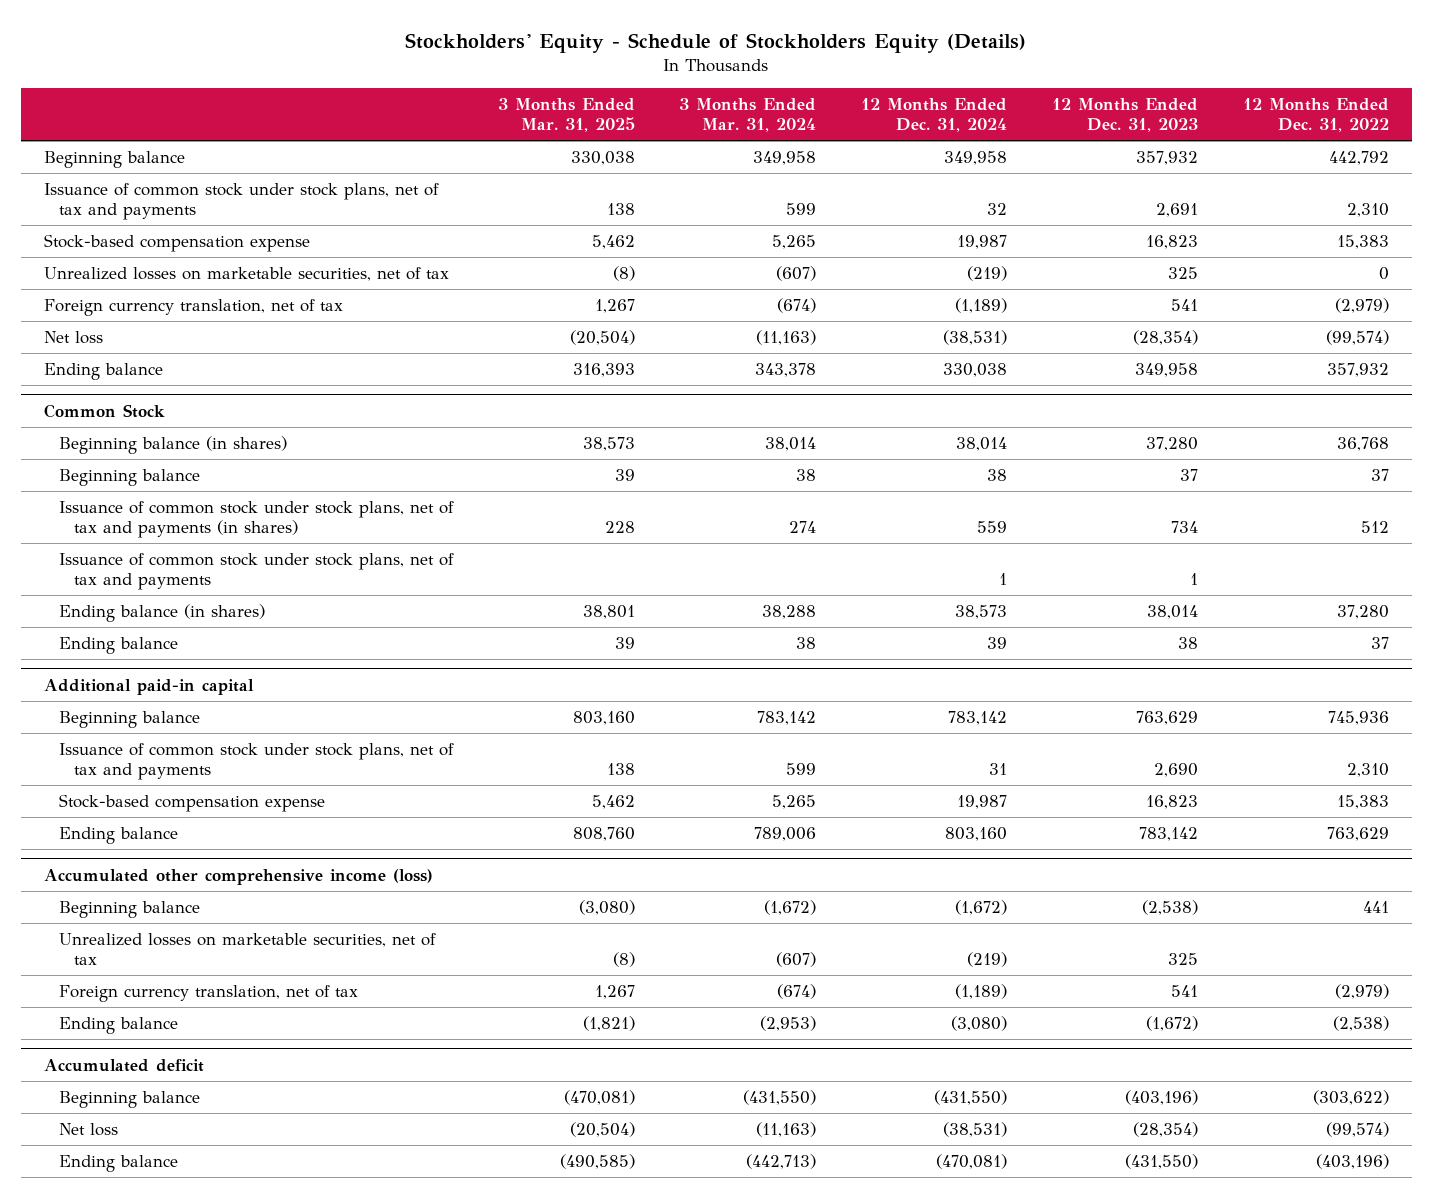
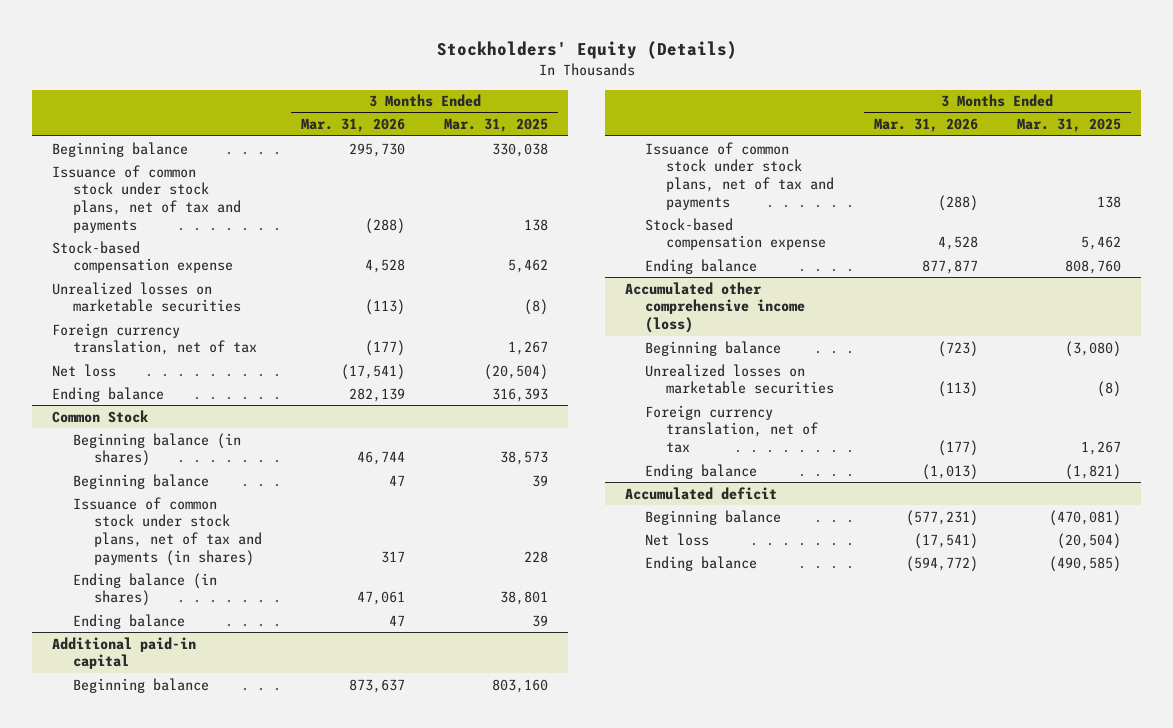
[405,32,1027,53] Stockholders' Equity - Schedule of Stockholders Equity (Details) -> [436,41,737,60] Stockholders' Equity (Details)
[679,98,817,133] 3 Months Ended Mar. 31, 2024 -> none
[861,98,1008,133] 12 Months Ended Dec. 31, 2024 -> none
[1052,98,1199,133] 12 Months Ended Dec. 31, 2023 -> none
[1243,98,1390,133] 12 Months Ended Dec. 31, 2022 -> none
none -> [300,118,405,133] Mar. 31, 2026
[43,267,449,282] Unrealized losses on marketable securities, net of tax -> [52,281,241,313] Unrealized losses on marketable securities
[58,553,454,590] Issuance of common stock under stock plans, net of tax and payments -> none
[58,933,436,965] Unrealized losses on marketable securities, net of tax -> [645,363,835,395] Unrealized losses on marketable securities

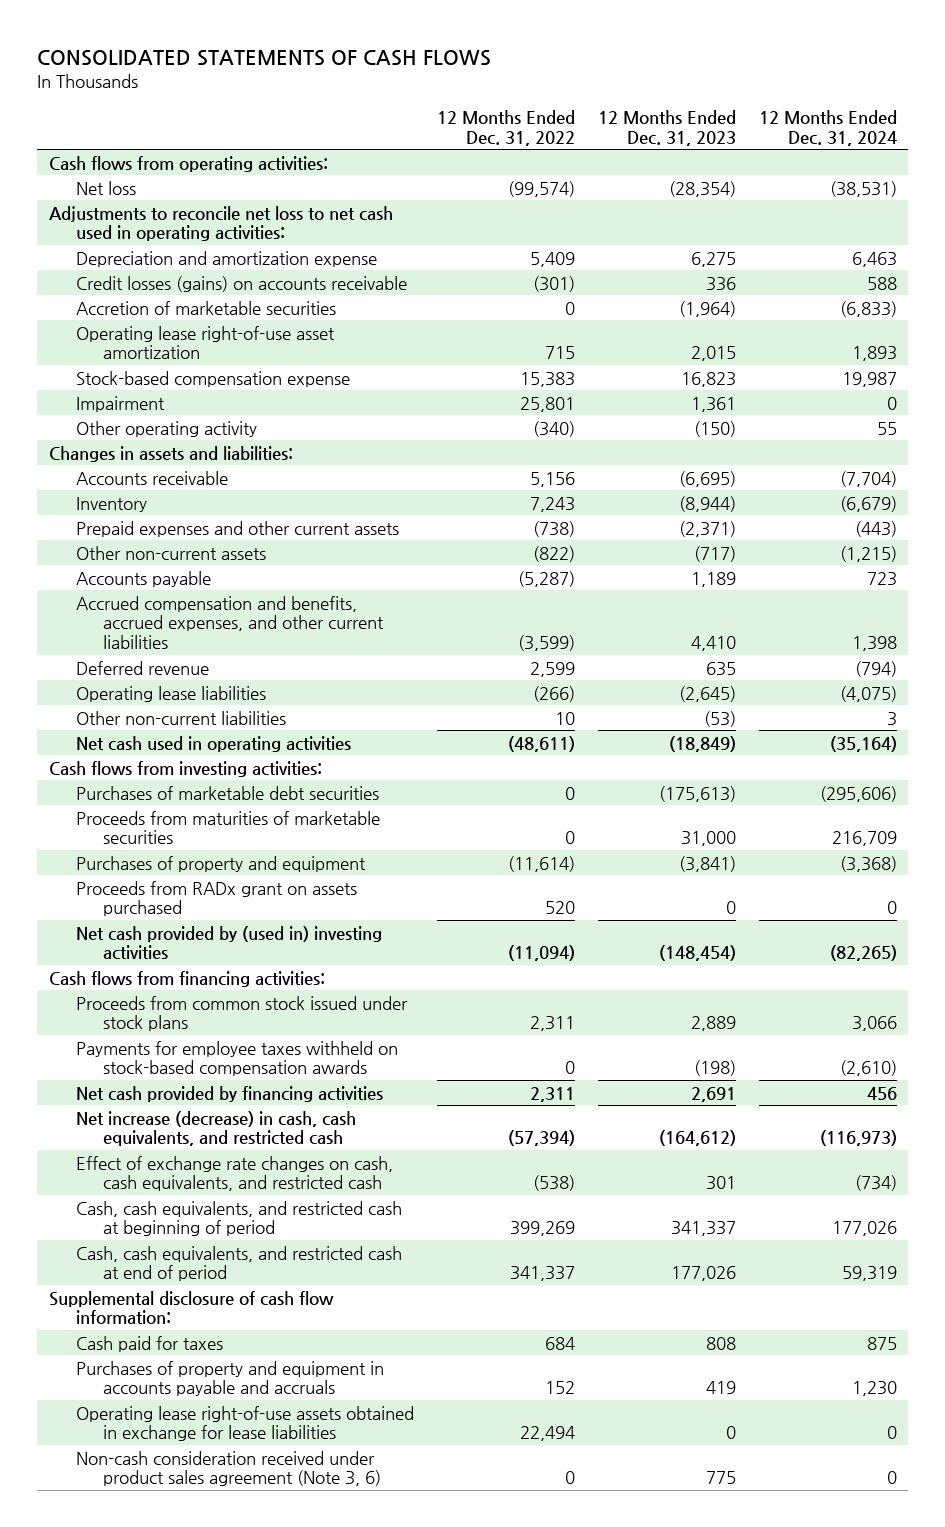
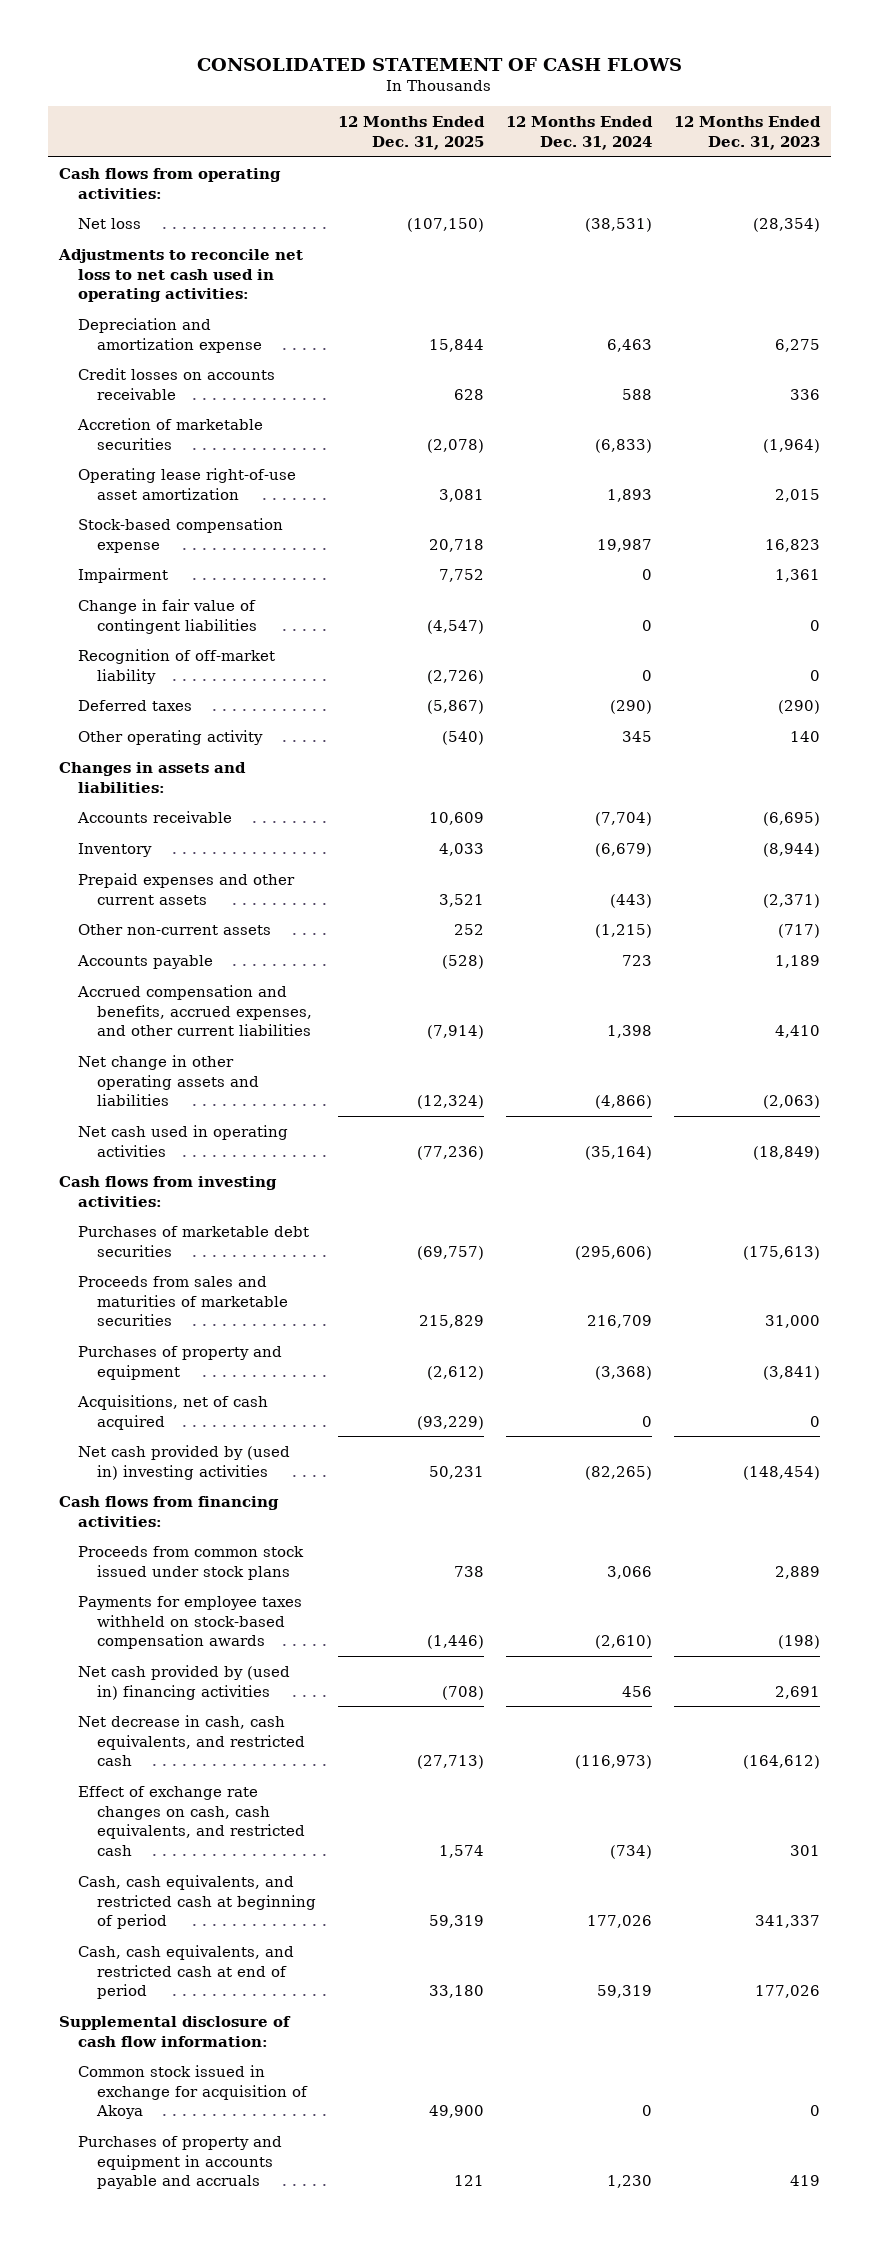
[37,49,492,66] CONSOLIDATED STATEMENTS OF CASH FLOWS -> [197,57,683,71] CONSOLIDATED STATEMENT OF CASH FLOWS
[436,109,575,146] 12 Months Ended Dec. 31, 2022 -> none
none -> [337,116,485,150] 12 Months Ended Dec. 31, 2025
[75,275,407,292] Credit losses (gains) on accounts receivable -> [77,367,275,400] Credit losses on accounts receivable
none -> [77,598,257,634] Change in fair value of contingent liabilities
none -> [77,648,275,684] Recognition of off-market liability
none -> [77,699,192,711] Deferred taxes
[693,420,736,437] (150) -> [789,730,820,742] 140
[876,421,897,435] 55 -> [621,730,652,742] 345
[75,660,209,675] Deferred revenue -> none
[75,685,266,702] Operating lease liabilities -> none
[75,710,286,725] Other non-current liabilities -> none
none -> [77,1054,259,1107] Net change in other operating assets and liabilities
[75,810,380,845] Proceeds from maturities of marketable securities -> [77,1275,288,1327] Proceeds from sales and maturities of marketable securities
[75,880,357,917] Proceeds from RADx grant on assets purchased -> none
none -> [76,1394,268,1430] Acquisitions, net of cash acquired
[75,1085,383,1102] Net cash provided by financing activities -> [77,1664,290,1700] Net cash provided by (used in) financing activities
[75,1110,356,1147] Net increase (decrease) in cash, cash equivalents, and restricted cash -> [77,1714,305,1767] Net decrease in cash, cash equivalents, and restricted cash
[75,1335,223,1352] Cash paid for taxes -> none
none -> [77,2064,308,2120] Common stock issued in exchange for acquisition of Akoya
[75,1405,414,1442] Operating lease right-of-use assets obtained in exchange for lease liabilities -> none
[75,1450,381,1487] Non-cash consideration received under product sales agreement (Note 3, 6) -> none

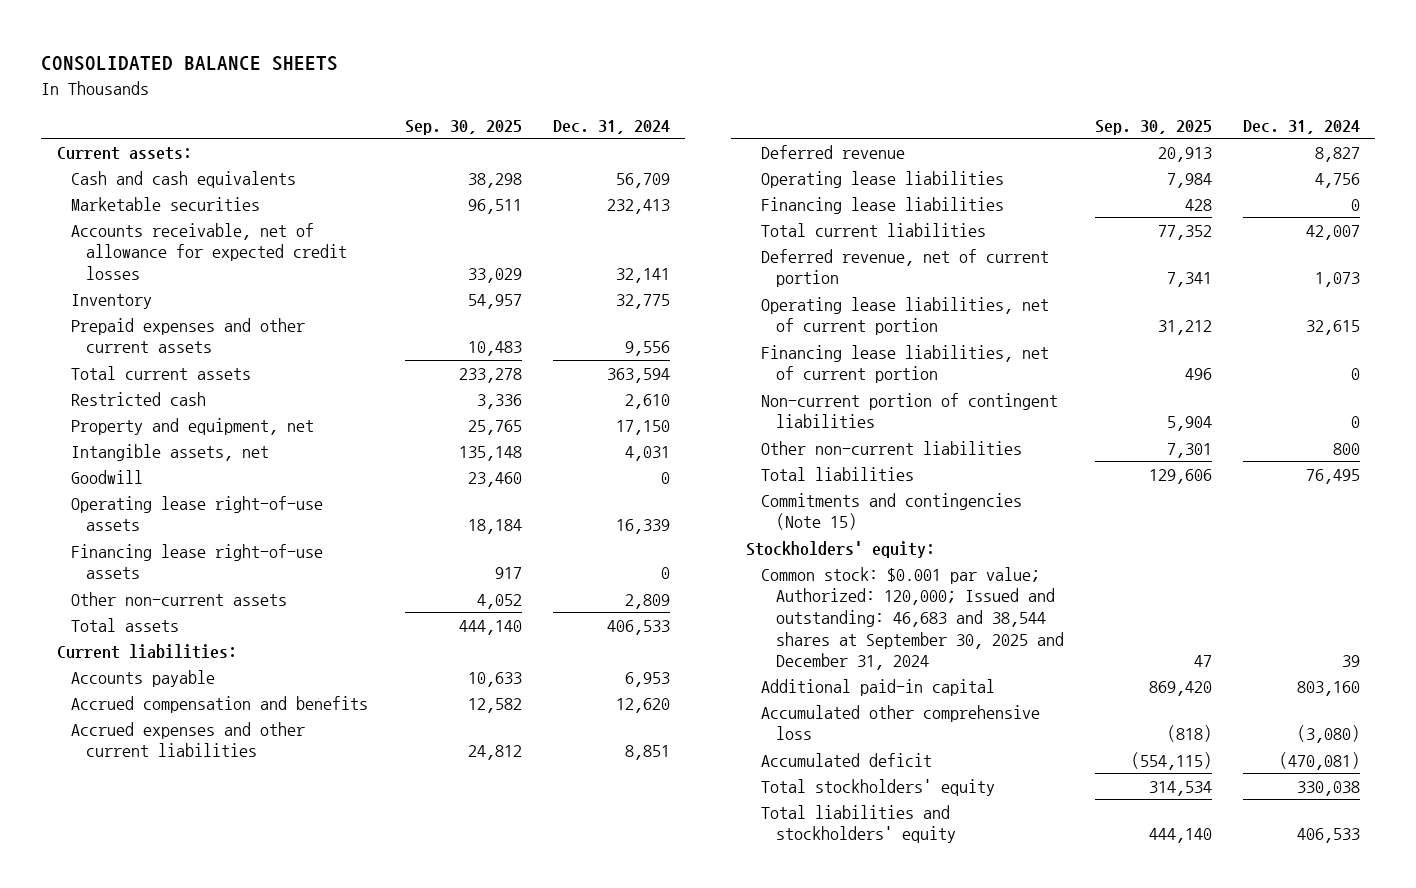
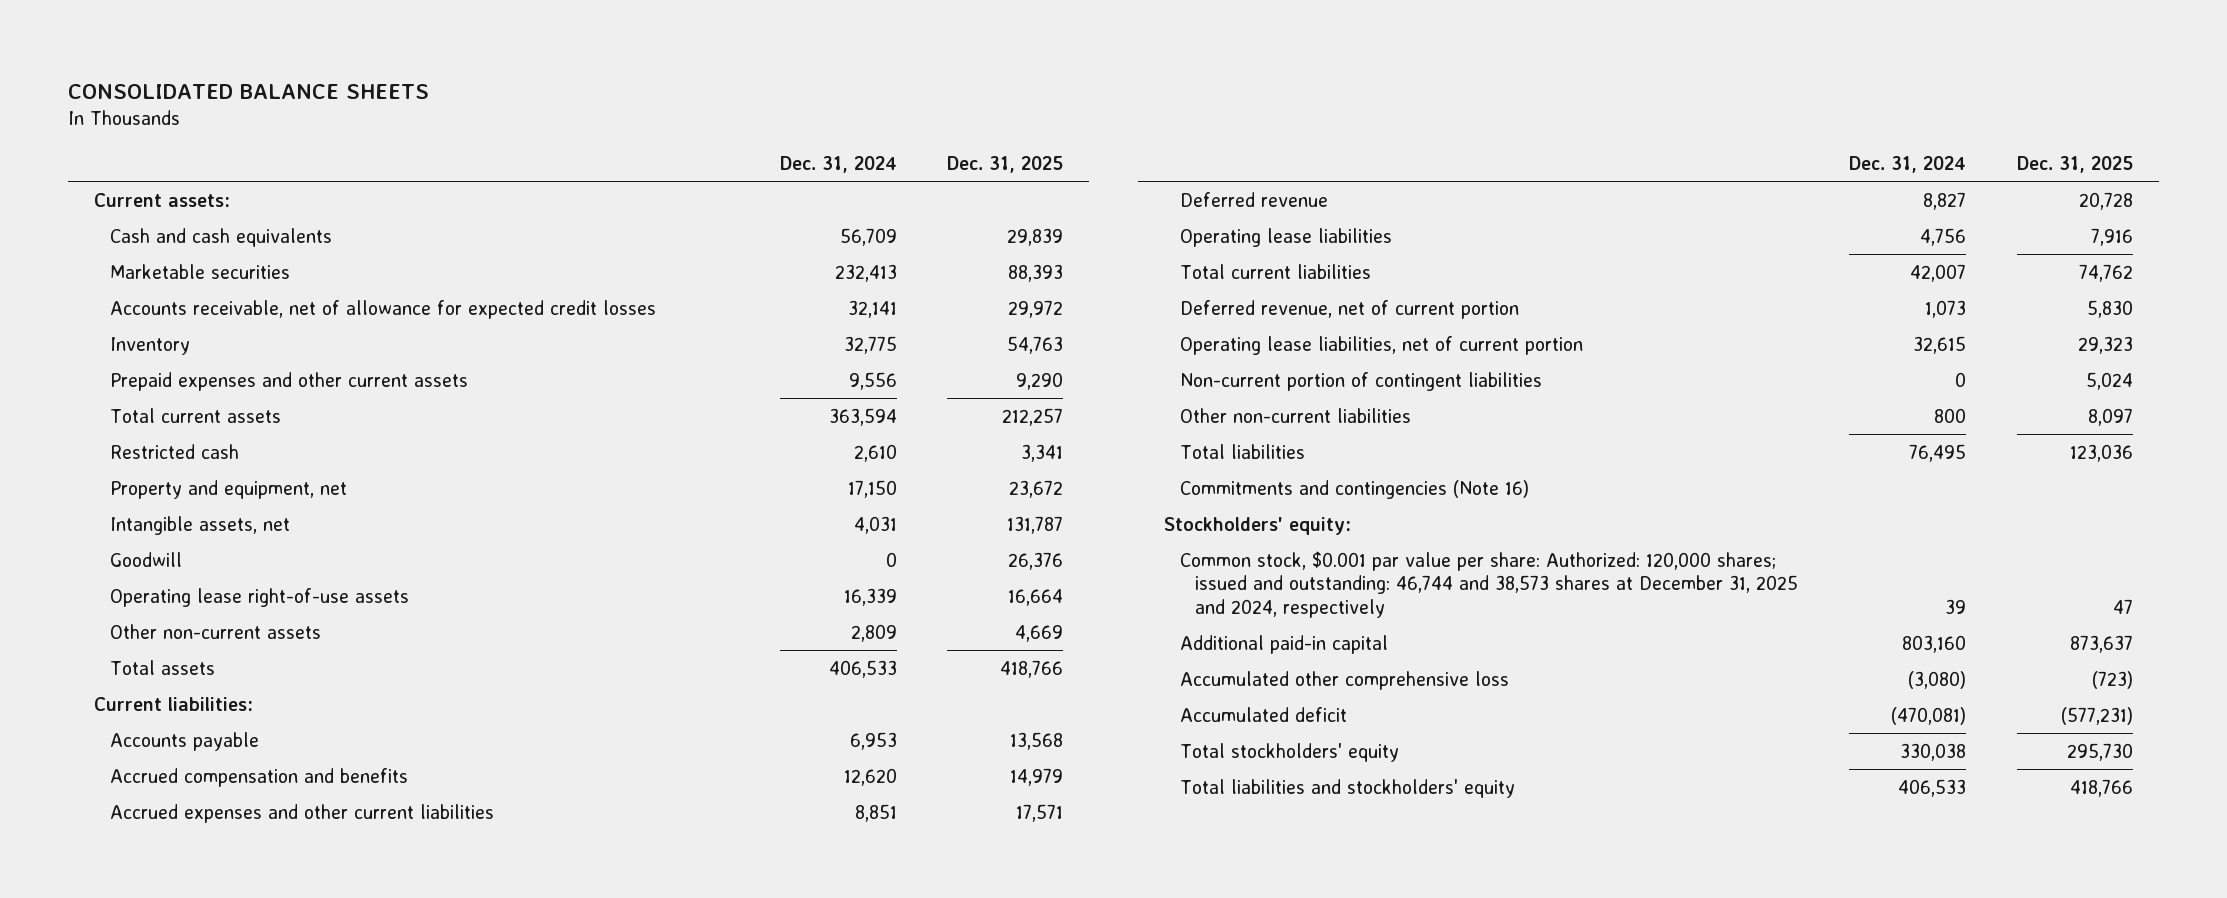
[404,119,522,135] Sep. 30, 2025 -> none
none -> [947,155,1064,173] Dec. 31, 2025
[71,543,324,580] Financing lease right-of-use assets -> none
[761,196,1005,214] Financing lease liabilities -> none
[761,344,1050,384] Financing lease liabilities, net of current portion -> none
[761,492,1023,531] Commitments and contingencies (Note 15) -> [1179,479,1529,499] Commitments and contingencies (Note 16)
[761,566,1064,671] Common stock: $0.001 par value; Authorized: 120,000; Issued and outstanding: 46,683 and 38,544 shares at September 30, 2025 and December 31, 2024 -> [1179,550,1799,618] Common stock, $0.001 par value per share: Authorized: 120,000 shares; issued and outstanding: 46,744 and 38,573 shares at December 31, 2025 and 2024, respectively

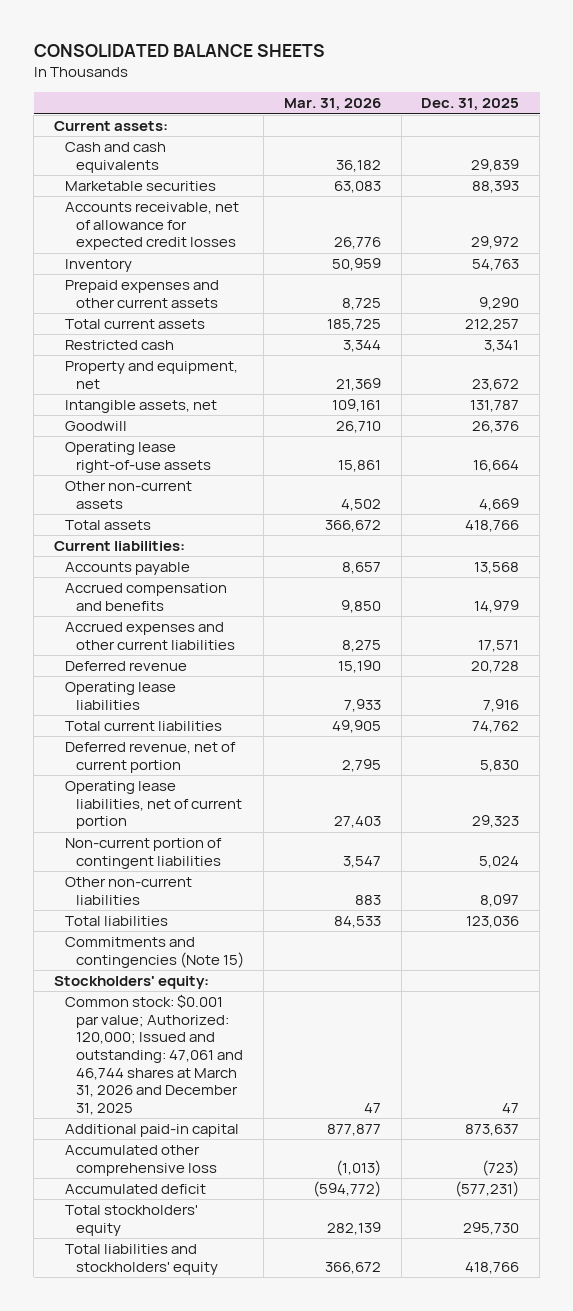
[779,155,897,173] Dec. 31, 2024 -> none
none -> [284,98,382,112] Mar. 31, 2026
[1179,479,1529,499] Commitments and contingencies (Note 16) -> [64,937,244,968] Commitments and contingencies (Note 15)
[1179,550,1799,618] Common stock, $0.001 par value per share: Authorized: 120,000 shares; issued and outstanding: 46,744 and 38,573 shares at December 31, 2025 and 2024, respectively -> [64,994,243,1116] Common stock: $0.001 par value; Authorized: 120,000; Issued and outstanding: 47,061 and 46,744 shares at March 31, 2026 and December 31, 2025

